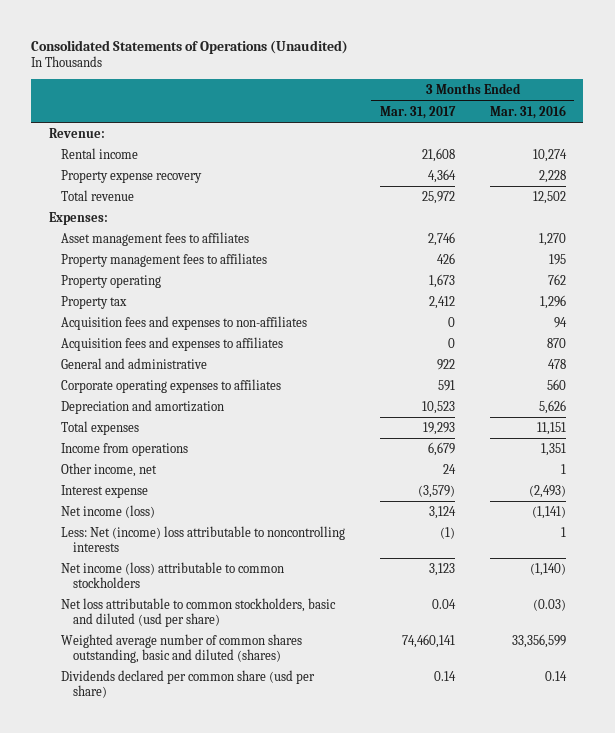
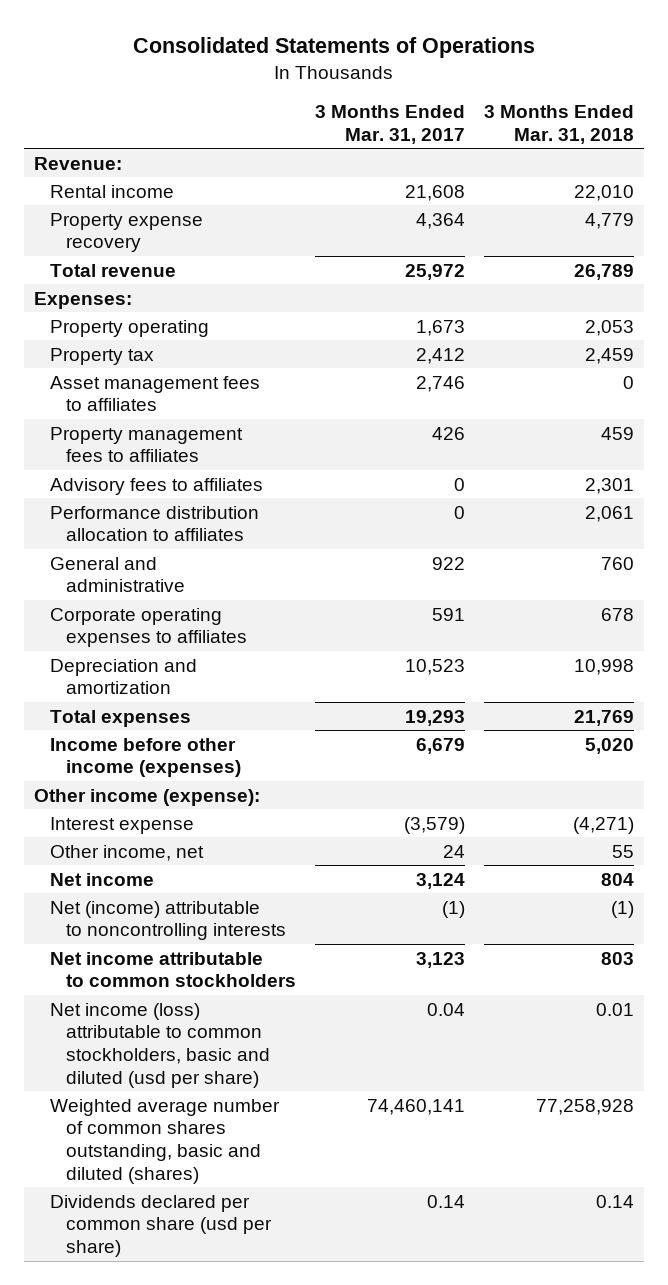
[31,39,349,54] Consolidated Statements of Operations (Unaudited) -> [132,37,535,59] Consolidated Statements of Operations
[489,104,566,119] Mar. 31, 2016 -> none
none -> [484,104,635,144] 3 Months Ended Mar. 31, 2018
[60,315,307,330] Acquisition fees and expenses to non-affiliates -> none
[60,336,283,351] Acquisition fees and expenses to affiliates -> none
[60,231,249,246] Asset management fees to affiliates -> [49,375,260,412] Asset management fees to affiliates
[60,252,267,267] Property management fees to affiliates -> [49,426,243,463] Property management fees to affiliates
none -> [49,477,263,495] Advisory fees to affiliates
none -> [49,505,259,542] Performance distribution allocation to affiliates
[60,442,188,456] Income from operations -> [49,737,242,778] Income before other income (expenses)
none -> [33,788,260,806] Other income (expense):
[60,462,157,477] Other income, net -> [49,844,204,861] Other income, net
[60,504,155,518] Net income (loss) -> [49,872,154,886] Net income
[60,525,345,552] Less: Net (income) loss attributable to noncontrolling interests -> [49,900,287,941] Net (income) attributable to noncontrolling interests
[60,561,284,588] Net income (loss) attributable to common stockholders -> [49,951,297,988] Net income attributable to common stockholders
[60,597,336,627] Net loss attributable to common stockholders, basic and diluted (usd per share) -> [49,1002,271,1088] Net income (loss) attributable to common stockholders, basic and diluted (usd per share)

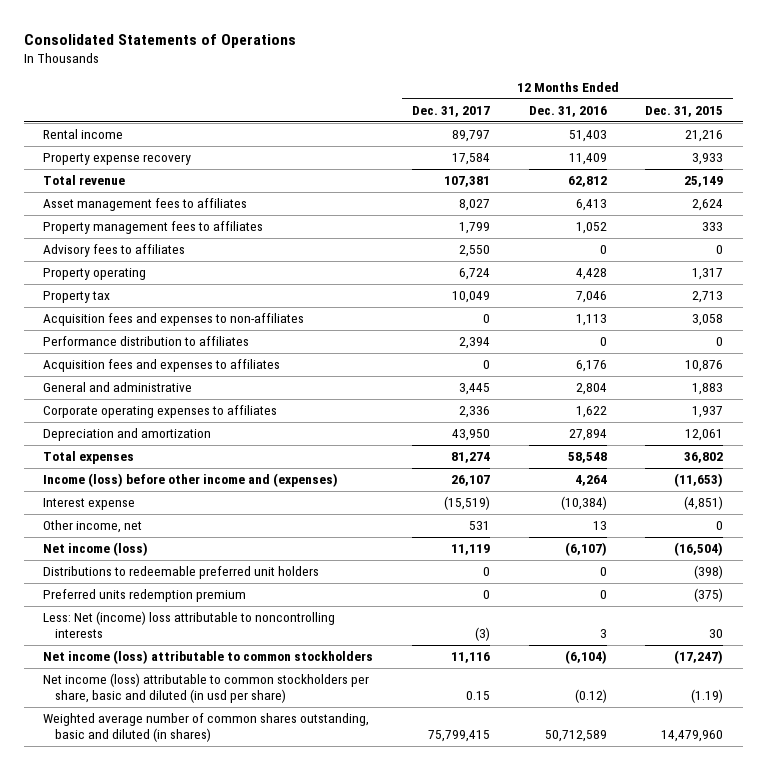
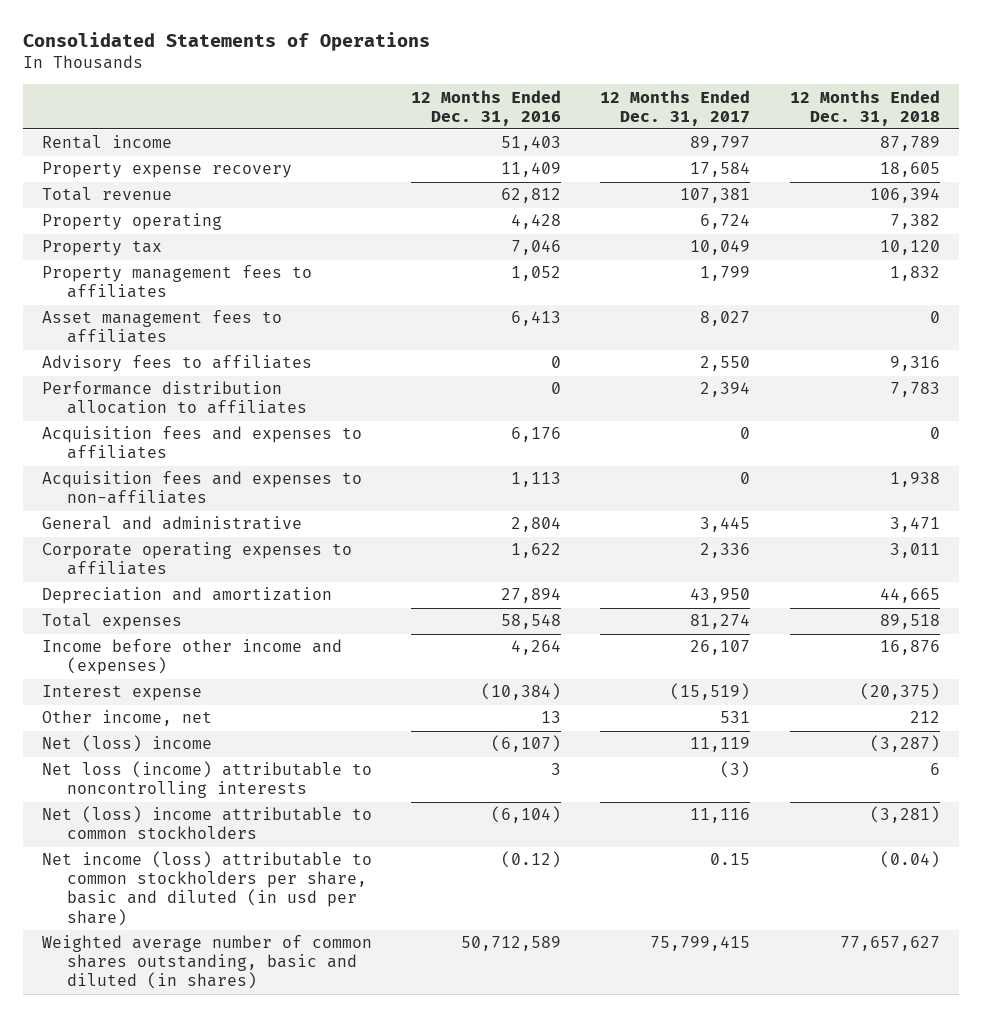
[645,106,724,118] Dec. 31, 2015 -> none
none -> [789,89,940,126] 12 Months Ended Dec. 31, 2018
[43,221,264,235] Property management fees to affiliates -> [42,265,313,299] Property management fees to affiliates
[43,198,248,212] Asset management fees to affiliates -> [42,310,283,344] Asset management fees to affiliates
[43,244,186,258] Advisory fees to affiliates -> [42,355,313,373] Advisory fees to affiliates
[43,336,250,347] Performance distribution to affiliates -> [42,381,308,415] Performance distribution allocation to affiliates
[43,313,305,327] Acquisition fees and expenses to non-affiliates -> [42,471,363,505] Acquisition fees and expenses to non-affiliates
[43,473,339,488] Income (loss) before other income and (expenses) -> [42,639,343,676] Income before other income and (expenses)
[43,566,320,580] Distributions to redeemable preferred unit holders -> none
[43,589,247,603] Preferred units redemption premium -> none
[43,542,149,557] Net income (loss) -> [42,735,213,753] Net (loss) income
[43,611,336,638] Less: Net (income) loss attributable to noncontrolling interests -> [42,761,373,799] Net loss (income) attributable to noncontrolling interests
[43,650,374,665] Net income (loss) attributable to common stockholders -> [42,806,373,840] Net (loss) income attributable to common stockholders

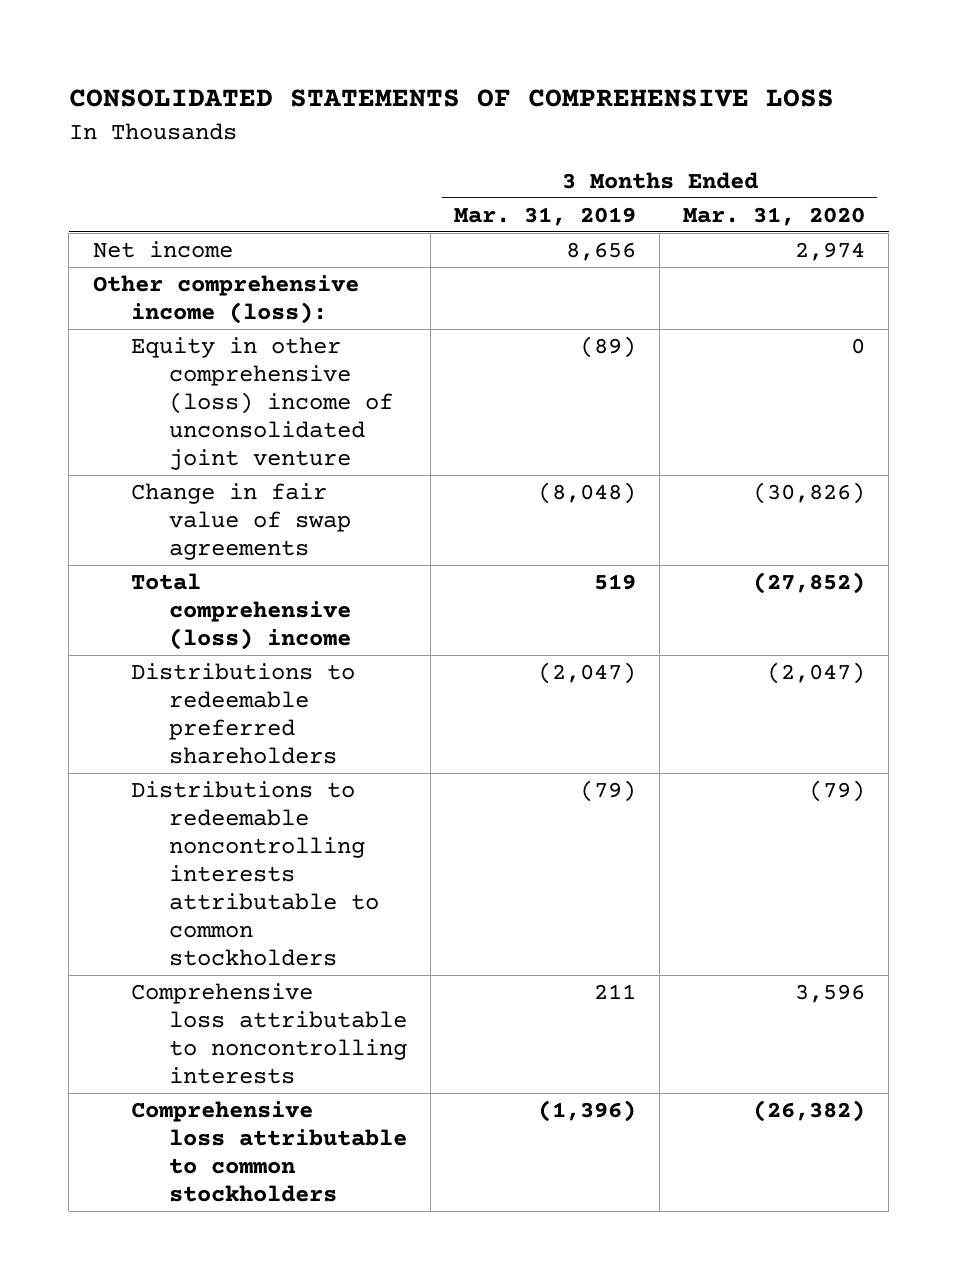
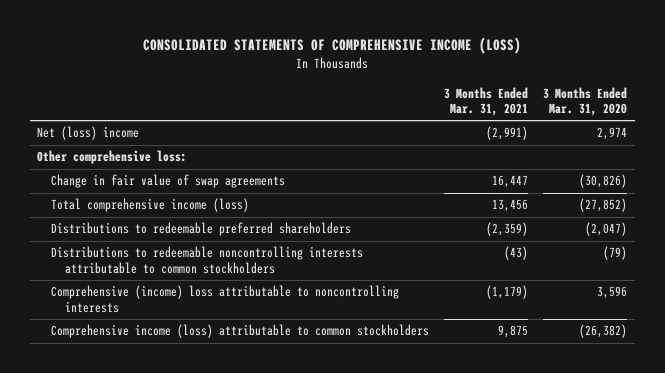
[68,89,834,108] CONSOLIDATED STATEMENTS OF COMPREHENSIVE LOSS -> [143,37,522,55] CONSOLIDATED STATEMENTS OF COMPREHENSIVE INCOME (LOSS)
[453,206,636,226] Mar. 31, 2019 -> none
none -> [444,86,529,117] 3 Months Ended Mar. 31, 2021
[130,337,393,470] Equity in other comprehensive (loss) income of unconsolidated joint venture -> none
[92,241,233,259] Net income -> [37,126,140,141] Net (loss) income
[92,275,359,325] Other comprehensive income (loss): -> [37,150,188,165] Other comprehensive loss:
[130,573,351,651] Total comprehensive (loss) income -> [51,198,250,213] Total comprehensive income (loss)
[130,983,407,1085] Comprehensive loss attributable to noncontrolling interests -> [51,285,400,313] Comprehensive (income) loss attributable to noncontrolling interests
[130,1101,407,1203] Comprehensive loss attributable to common stockholders -> [51,324,430,339] Comprehensive income (loss) attributable to common stockholders

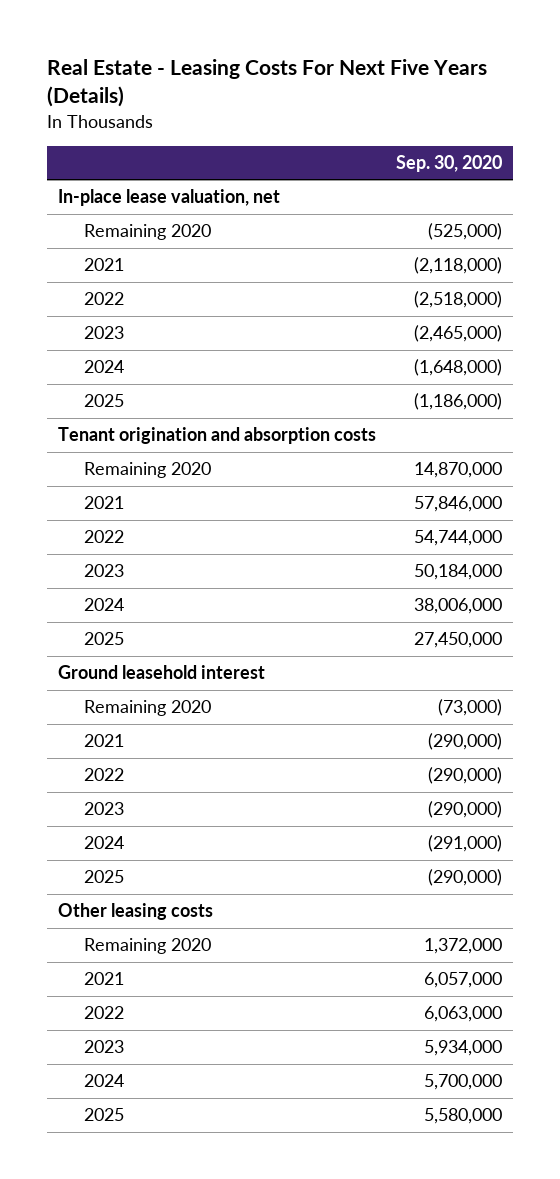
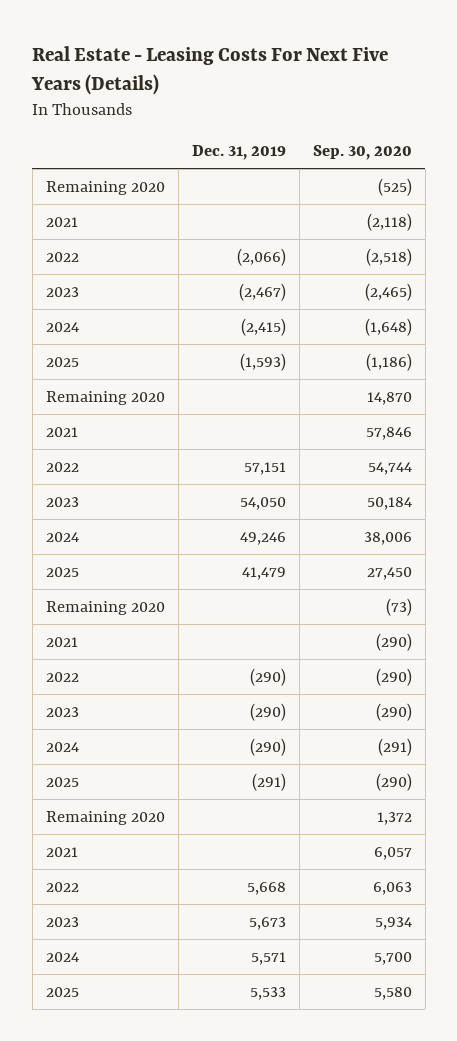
none -> [191,144,286,160] Dec. 31, 2019
[57,189,280,207] In-place lease valuation, net -> none
[57,427,376,445] Tenant origination and absorption costs -> none
[57,665,265,680] Ground leasehold interest -> none
[57,903,213,921] Other leasing costs -> none
[428,223,503,241] (525,000) -> [377,177,412,196] (525)
[414,257,503,275] (2,118,000) -> [366,212,412,231] (2,118)
[414,291,503,309] (2,518,000) -> [365,247,412,266] (2,518)
[414,325,503,343] (2,465,000) -> [364,282,412,301] (2,465)
[414,359,503,377] (1,648,000) -> [364,317,412,336] (1,648)
[414,393,503,411] (1,186,000) -> [365,352,412,371] (1,186)
[414,462,503,479] 14,870,000 -> [366,391,412,405] 14,870
[414,496,503,513] 57,846,000 -> [365,426,412,440] 57,846
[414,530,503,547] 54,744,000 -> [367,461,412,475] 54,744
[414,564,503,581] 50,184,000 -> [366,496,412,510] 50,184
[414,598,503,615] 38,006,000 -> [363,531,412,545] 38,006
[414,632,503,649] 27,450,000 -> [366,566,412,580] 27,450
[438,699,503,717] (73,000) -> [385,597,412,616] (73)
[428,733,503,751] (290,000) -> [375,632,412,651] (290)
[428,767,503,785] (290,000) -> [375,667,412,686] (290)
[428,801,503,819] (290,000) -> [375,702,412,721] (290)
[428,835,503,853] (291,000) -> [377,737,412,756] (291)
[428,869,503,887] (290,000) -> [375,772,412,791] (290)
[424,938,503,955] 1,372,000 -> [376,811,412,825] 1,372
[424,972,503,989] 6,057,000 -> [373,846,412,860] 6,057
[424,1006,503,1023] 6,063,000 -> [372,881,412,895] 6,063
[424,1040,503,1057] 5,934,000 -> [374,916,412,930] 5,934
[424,1074,503,1091] 5,700,000 -> [373,951,412,965] 5,700
[424,1108,503,1125] 5,580,000 -> [373,986,412,1000] 5,580

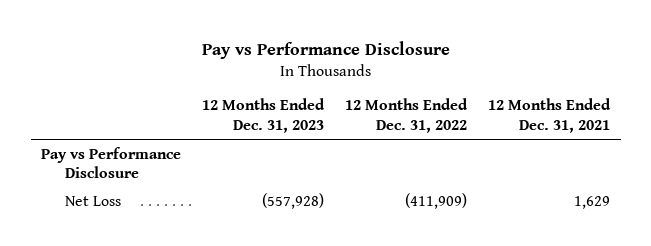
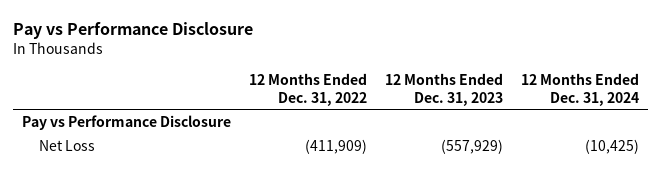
[488,98,612,134] 12 Months Ended Dec. 31, 2021 -> none
none -> [520,73,639,106] 12 Months Ended Dec. 31, 2024
[262,192,325,209] (557,928) -> [441,138,504,154] (557,929)

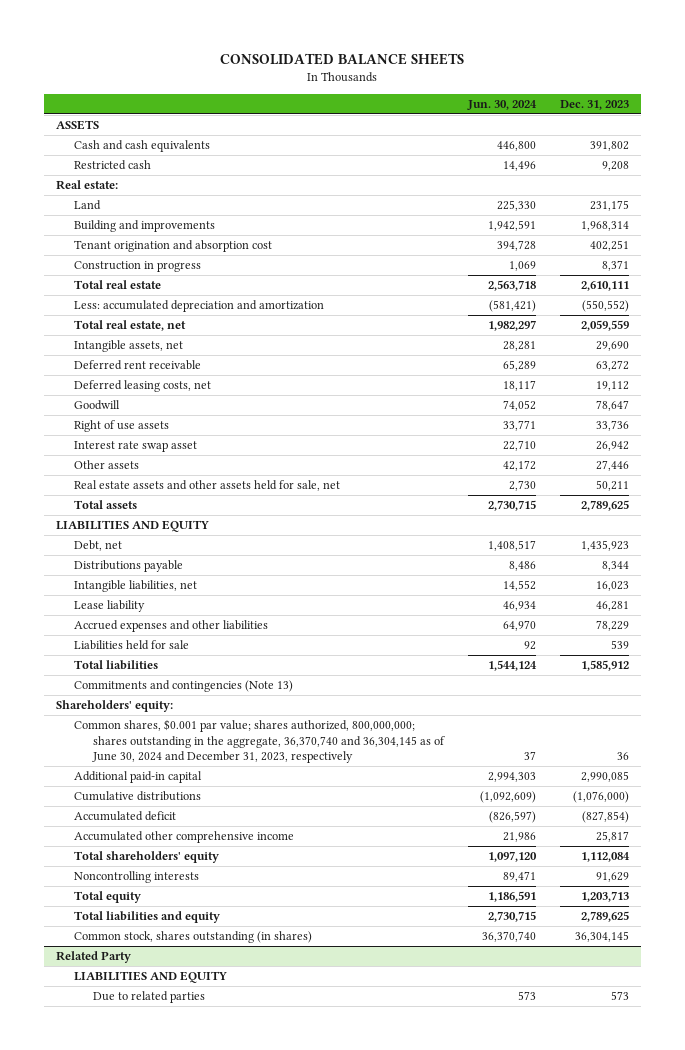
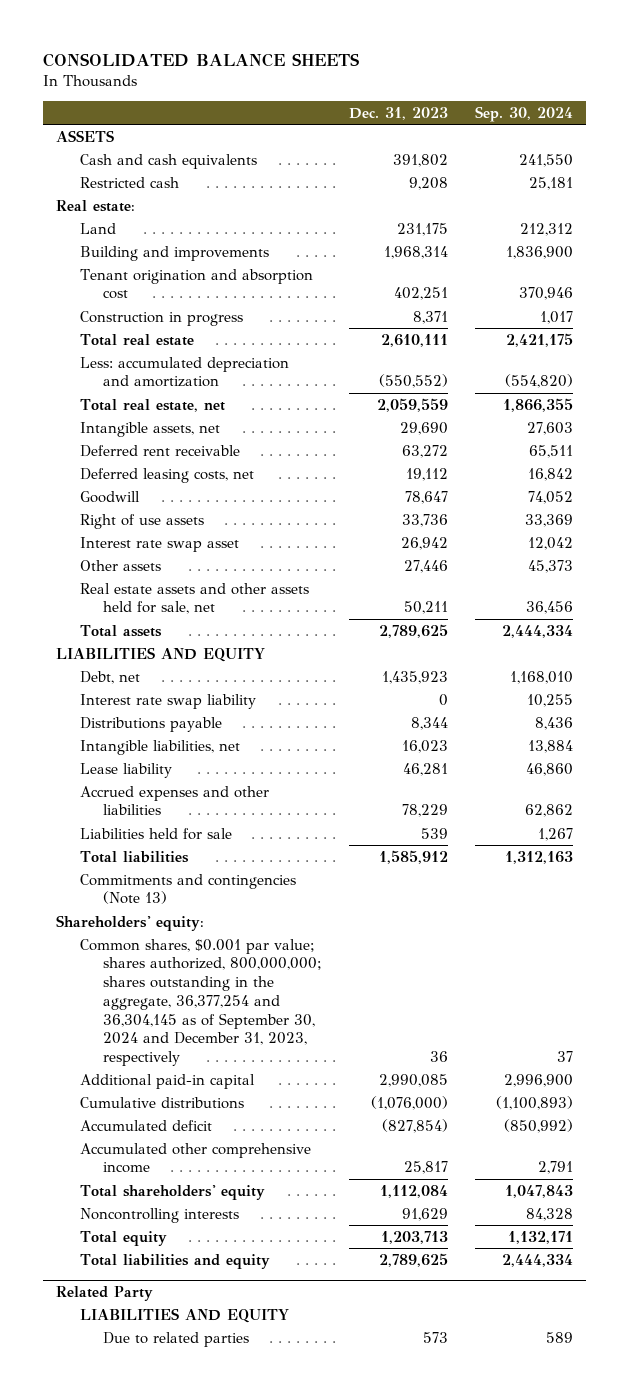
[466,99,537,110] Jun. 30, 2024 -> none
none -> [474,105,573,122] Sep. 30, 2024
none -> [79,693,256,709] Interest rate swap liability
[74,719,445,764] Common shares, $0.001 par value; shares authorized, 800,000,000; shares outstanding in the aggregate, 36,370,740 and 36,304,145 as of June 30, 2024 and December 31, 2023, respectively -> [79,938,323,1067] Common shares, $0.001 par value; shares authorized, 800,000,000; shares outstanding in the aggregate, 36,377,254 and 36,304,145 as of September 30, 2024 and December 31, 2023, respectively
[74,931,313,944] Common stock, shares outstanding (in shares) -> none

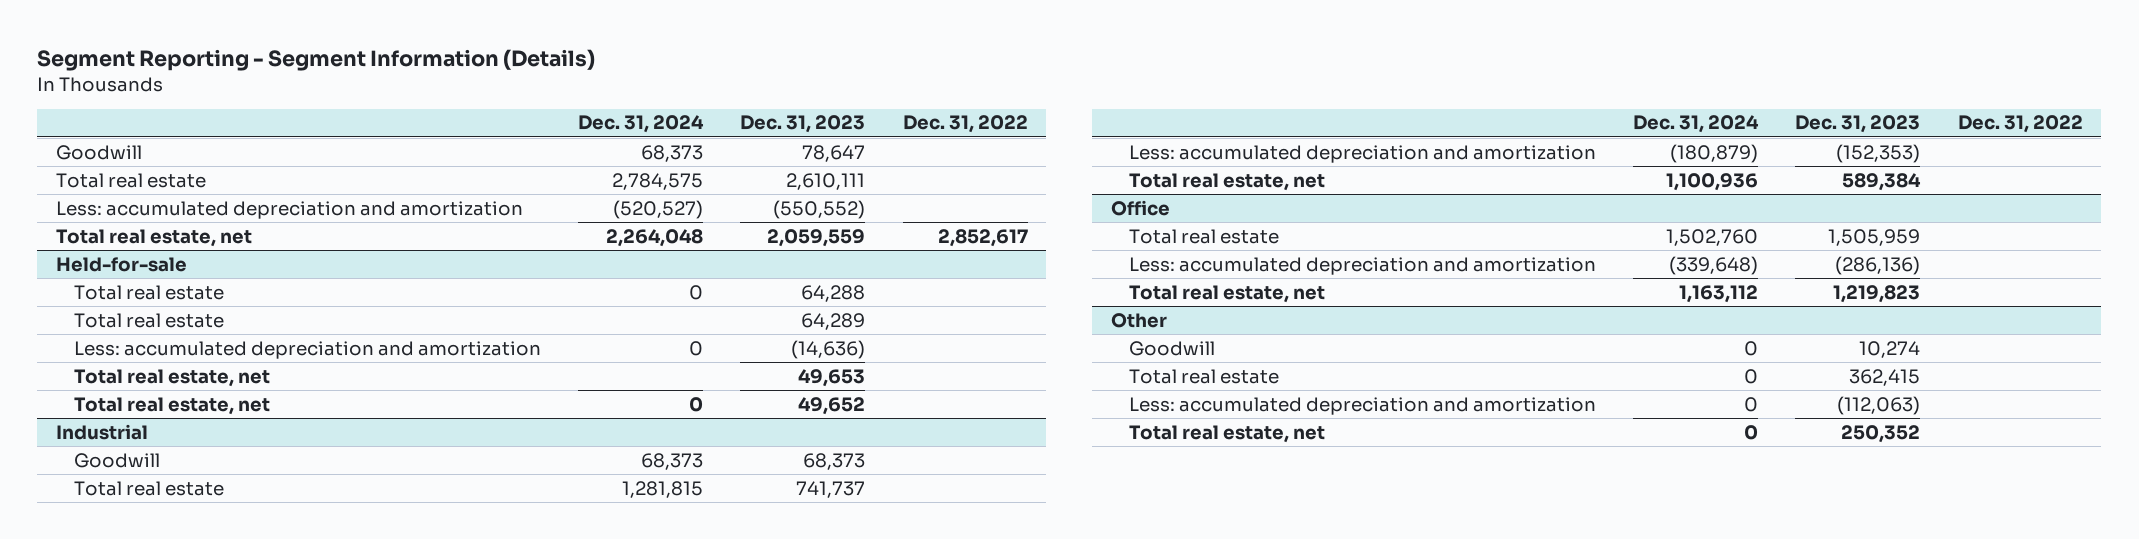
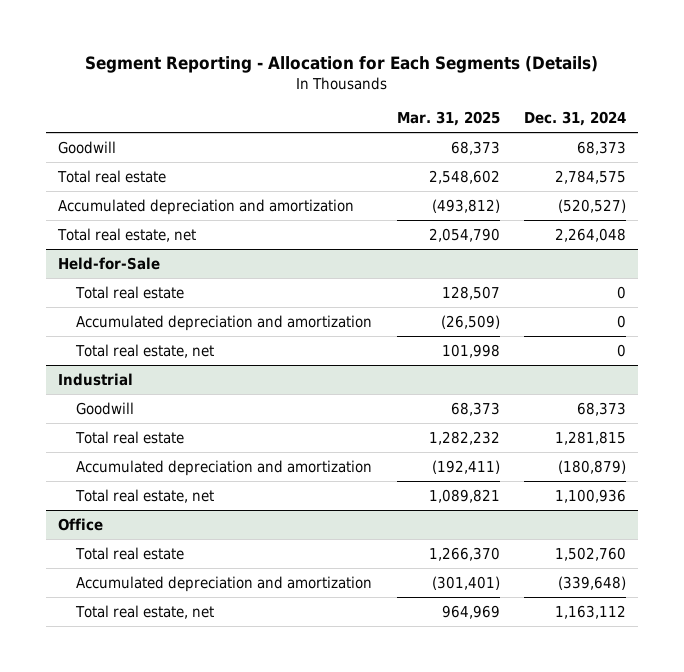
[37,48,596,71] Segment Reporting - Segment Information (Details) -> [84,55,598,73] Segment Reporting - Allocation for Each Segments (Details)
[740,115,866,134] Dec. 31, 2023 -> none
[902,115,1028,134] Dec. 31, 2022 -> none
none -> [396,111,500,127] Mar. 31, 2025
[55,200,523,219] Less: accumulated depreciation and amortization -> [58,198,355,215] Accumulated depreciation and amortization
[55,256,187,272] Held-for-sale -> [58,256,161,270] Held-for-Sale
[73,312,224,328] Total real estate -> none
[73,368,270,387] Total real estate, net -> none
[73,340,541,359] Less: accumulated depreciation and amortization -> [76,314,373,331] Accumulated depreciation and amortization
[1128,144,1596,163] Less: accumulated depreciation and amortization -> [76,459,373,476] Accumulated depreciation and amortization
[1128,256,1596,275] Less: accumulated depreciation and amortization -> [76,575,373,592] Accumulated depreciation and amortization
[1110,312,1167,328] Other -> none
[1128,340,1215,356] Goodwill -> none
[1128,368,1279,384] Total real estate -> none
[1128,396,1596,415] Less: accumulated depreciation and amortization -> none
[1128,424,1325,443] Total real estate, net -> none

